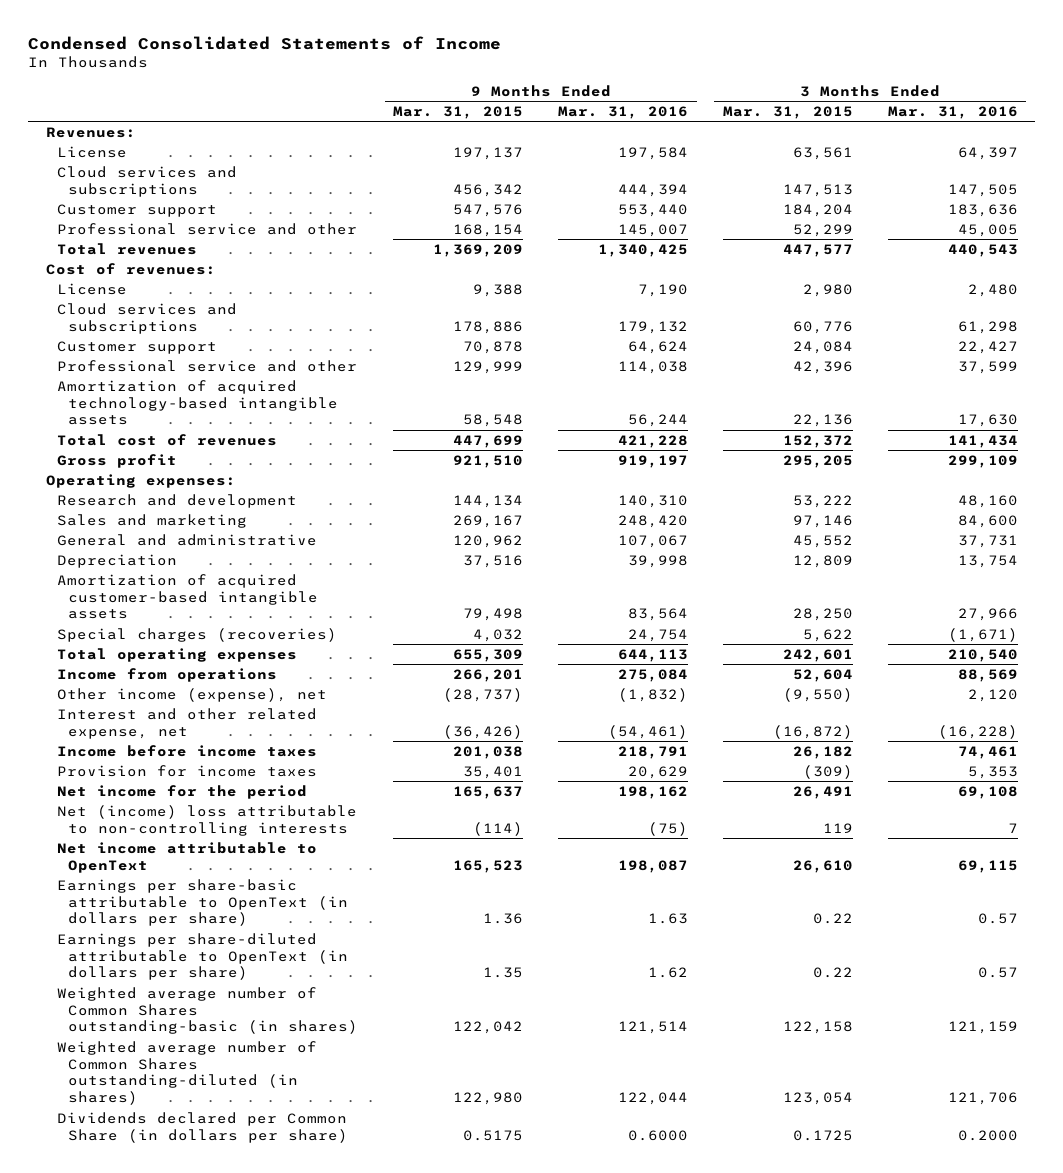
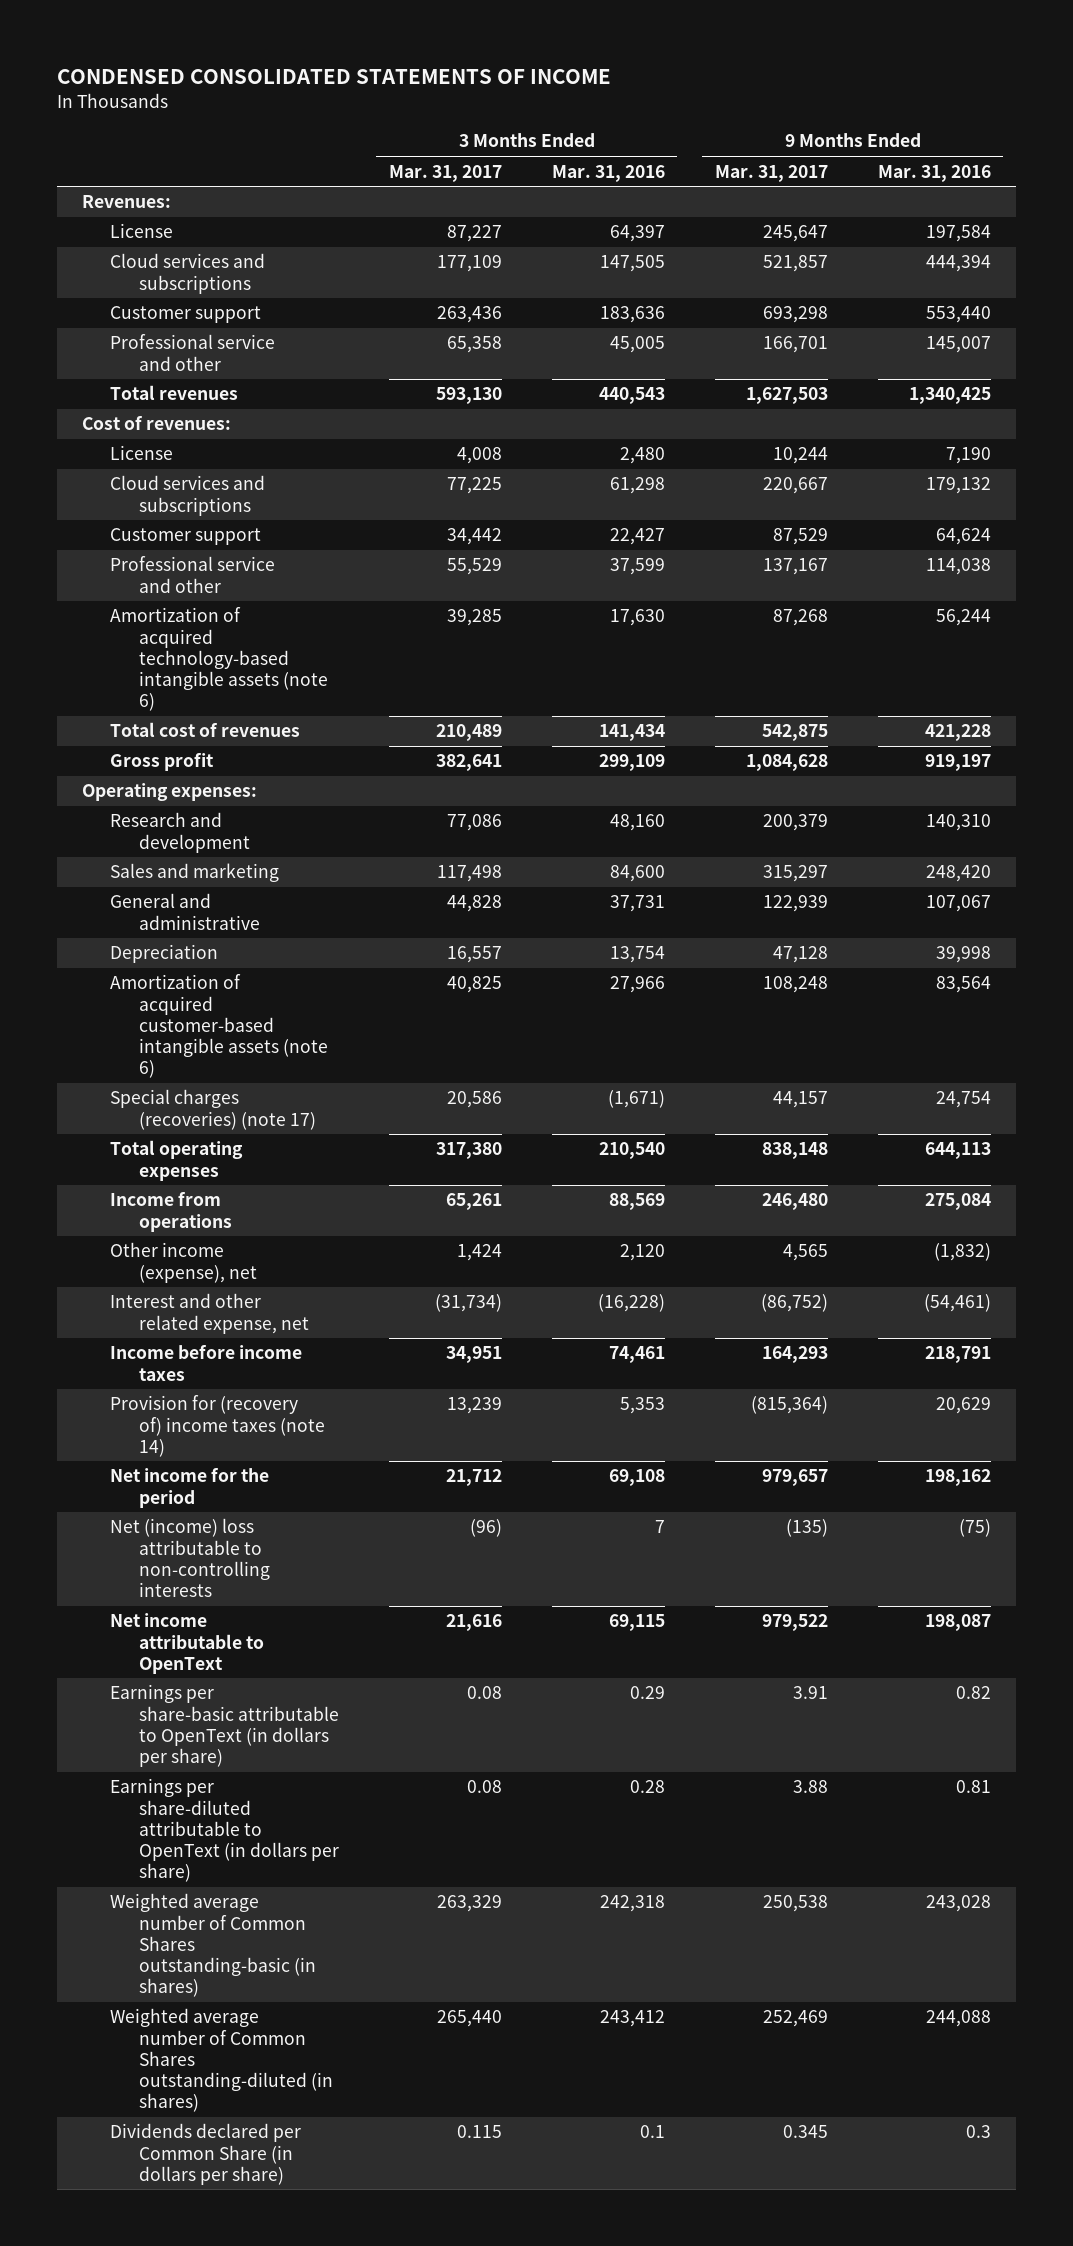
[28,36,502,51] Condensed Consolidated Statements of Income -> [57,69,612,85] CONDENSED CONSOLIDATED STATEMENTS OF INCOME
[393,105,524,119] Mar. 31, 2015 -> none
[722,105,853,119] Mar. 31, 2015 -> none
none -> [388,164,502,182] Mar. 31, 2017
none -> [714,164,828,182] Mar. 31, 2017
[57,379,339,426] Amortization of acquired technology-based intangible assets -> [110,607,328,712] Amortization of acquired technology-based intangible assets (note 6)
[57,573,319,620] Amortization of acquired customer-based intangible assets -> [110,974,328,1079] Amortization of acquired customer-based intangible assets (note 6)
[57,627,338,642] Special charges (recoveries) -> [110,1089,316,1130] Special charges (recoveries) (note 17)
[57,764,318,777] Provision for income taxes -> [110,1395,325,1457] Provision for (recovery of) income taxes (note 14)
[648,913,689,925] 1.63 -> [955,1686,991,1700] 0.82
[977,913,1018,925] 0.57 -> [629,1686,665,1700] 0.29
[648,967,689,979] 1.62 -> [955,1780,991,1794] 0.81
[977,967,1018,979] 0.57 -> [629,1780,665,1794] 0.28
[618,1021,689,1035] 121,514 -> [925,1895,991,1913] 243,028
[947,1021,1018,1035] 121,159 -> [599,1895,665,1913] 242,318
[618,1092,689,1106] 122,044 -> [925,2010,991,2028] 244,088
[947,1092,1018,1106] 121,706 -> [599,2010,665,2028] 243,412
[628,1129,689,1141] 0.6000 -> [965,2125,991,2139] 0.3
[957,1129,1018,1141] 0.2000 -> [639,2125,665,2139] 0.1

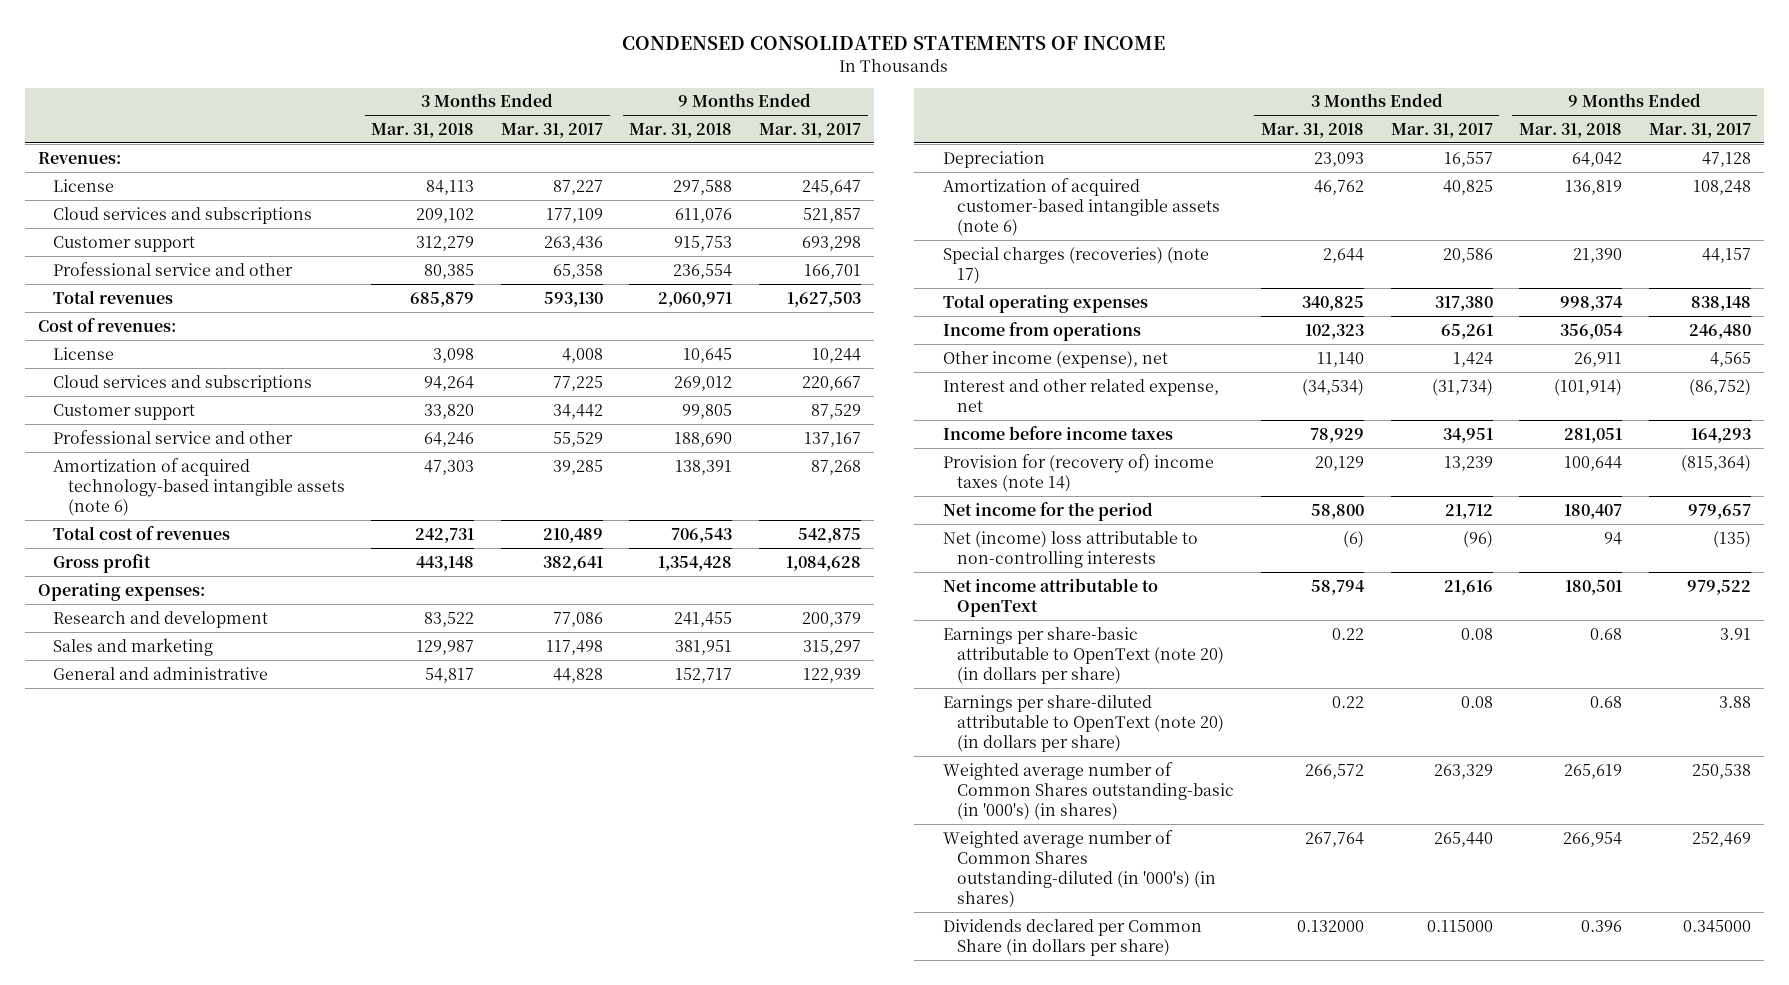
[551,164,665,182] Mar. 31, 2016 -> none
[877,164,991,182] Mar. 31, 2016 -> none
none -> [371,122,475,138] Mar. 31, 2018
none -> [629,122,733,138] Mar. 31, 2018
[110,1684,339,1767] Earnings per share-basic attributable to OpenText (in dollars per share) -> [942,626,1225,684] Earnings per share-basic attributable to OpenText (note 20) (in dollars per share)
[110,1778,339,1883] Earnings per share-diluted attributable to OpenText (in dollars per share) -> [942,694,1225,752] Earnings per share-diluted attributable to OpenText (note 20) (in dollars per share)
[110,1893,316,1998] Weighted average number of Common Shares outstanding-basic (in shares) -> [942,761,1235,820] Weighted average number of Common Shares outstanding-basic (in '000's) (in shares)
[110,2008,333,2113] Weighted average number of Common Shares outstanding-diluted (in shares) -> [942,829,1217,908] Weighted average number of Common Shares outstanding-diluted (in '000's) (in shares)
[456,2125,502,2139] 0.115 -> [1426,919,1493,932] 0.115000
[782,2125,828,2139] 0.345 -> [1682,919,1751,933] 0.345000

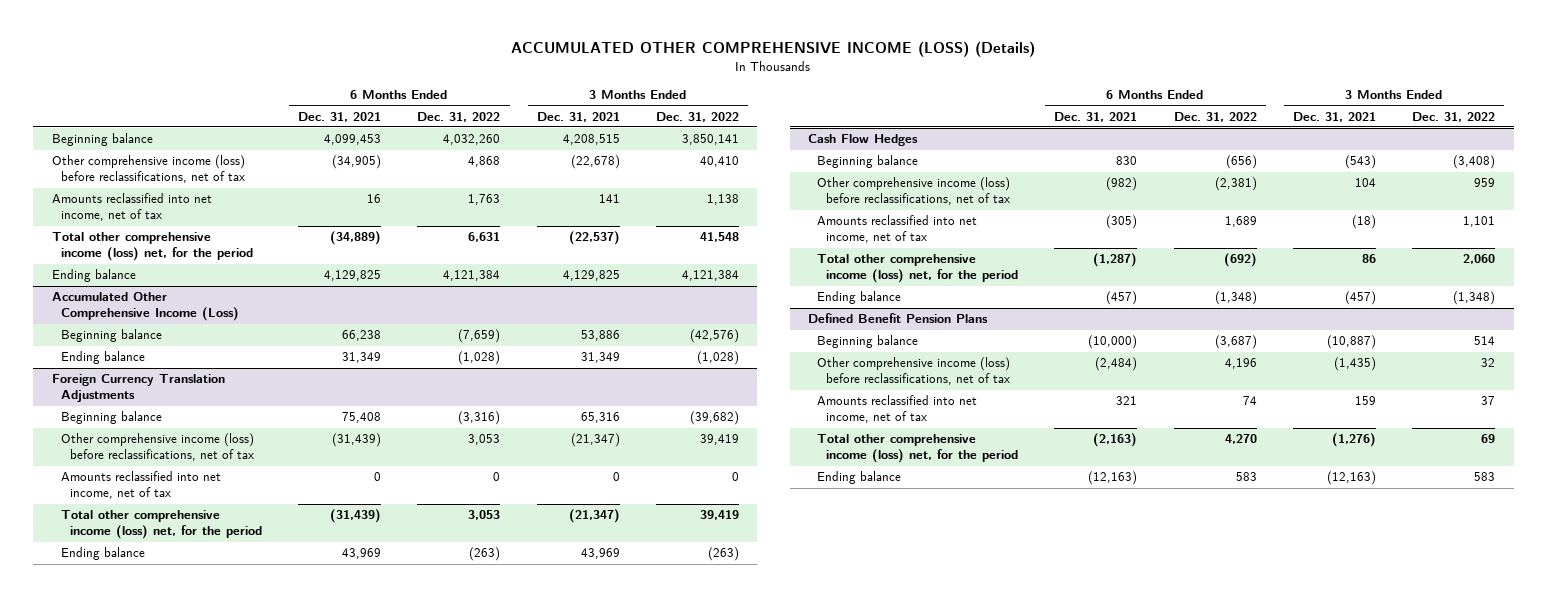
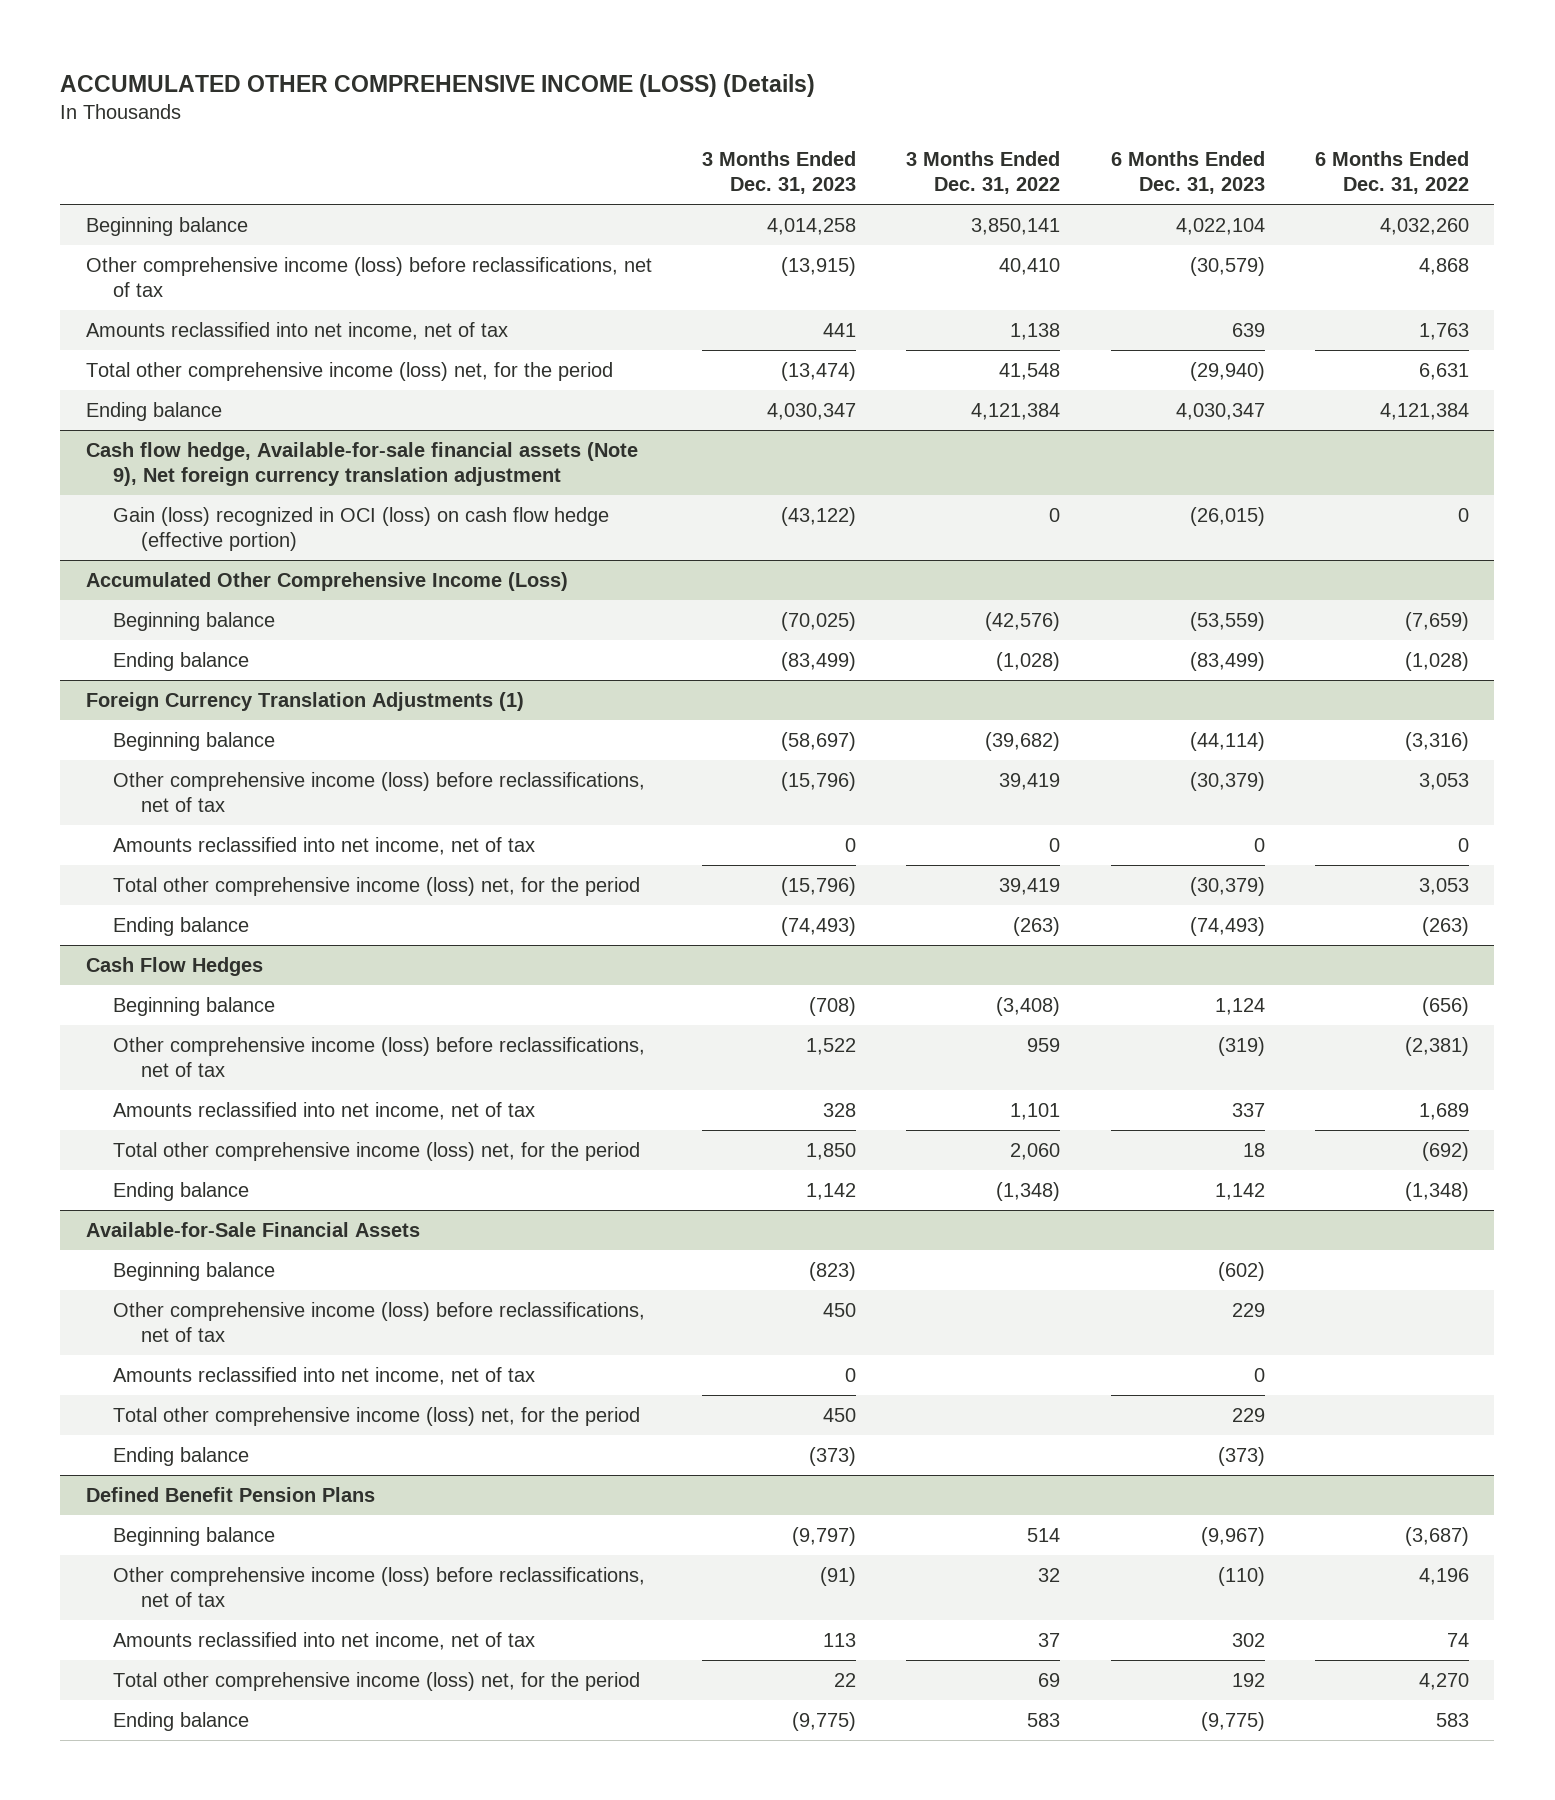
[298,111,382,122] Dec. 31, 2021 -> none
[536,111,620,122] Dec. 31, 2021 -> none
none -> [701,150,856,195] 3 Months Ended Dec. 31, 2023
none -> [1110,150,1265,195] 6 Months Ended Dec. 31, 2023
none -> [85,441,638,487] Cash flow hedge, Available-for-sale financial assets (Note 9), Net foreign currency translation adjustment
none -> [113,506,610,552] Gain (loss) recognized in OCI (loss) on cash flow hedge (effective portion)
[51,374,225,403] Foreign Currency Translation Adjustments -> [85,691,524,711] Foreign Currency Translation Adjustments (1)
none -> [85,1221,420,1237] Available-for-Sale Financial Assets
none -> [113,1261,276,1281] Beginning balance
none -> [113,1301,646,1343] Other comprehensive income (loss) before reclassifications, net of tax
none -> [113,1366,536,1385] Amounts reclassified into net income, net of tax
none -> [113,1406,641,1426] Total other comprehensive income (loss) net, for the period
none -> [113,1446,250,1466] Ending balance

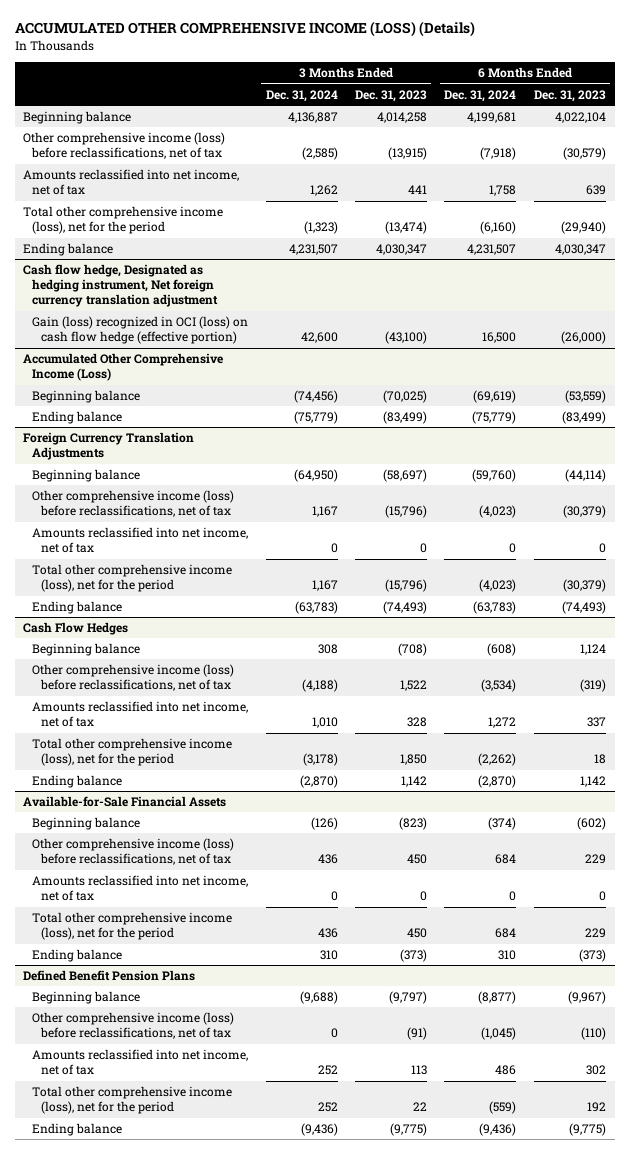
[906,150,1061,195] 3 Months Ended Dec. 31, 2022 -> none
[1315,150,1470,195] 6 Months Ended Dec. 31, 2022 -> none
none -> [265,89,338,102] Dec. 31, 2024
none -> [444,89,517,102] Dec. 31, 2024
[85,361,613,381] Total other comprehensive income (loss) net, for the period -> [23,206,224,235] Total other comprehensive income (loss), net for the period
[85,441,638,487] Cash flow hedge, Available-for-sale financial assets (Note 9), Net foreign currency translation adjustment -> none
none -> [23,264,219,308] Cash flow hedge, Designated as hedging instrument, Net foreign currency translation adjustment
[780,506,856,526] (43,122) -> [384,331,427,345] (43,100)
[1189,506,1265,526] (26,015) -> [560,331,606,345] (26,000)
[85,691,524,711] Foreign Currency Translation Adjustments (1) -> [23,432,195,461] Foreign Currency Translation Adjustments
[113,876,641,896] Total other comprehensive income (loss) net, for the period -> [32,564,233,593] Total other comprehensive income (loss), net for the period
[113,1141,641,1161] Total other comprehensive income (loss) net, for the period -> [32,738,233,767] Total other comprehensive income (loss), net for the period
[113,1406,641,1426] Total other comprehensive income (loss) net, for the period -> [32,912,233,941] Total other comprehensive income (loss), net for the period
[113,1671,641,1691] Total other comprehensive income (loss) net, for the period -> [32,1086,233,1115] Total other comprehensive income (loss), net for the period

